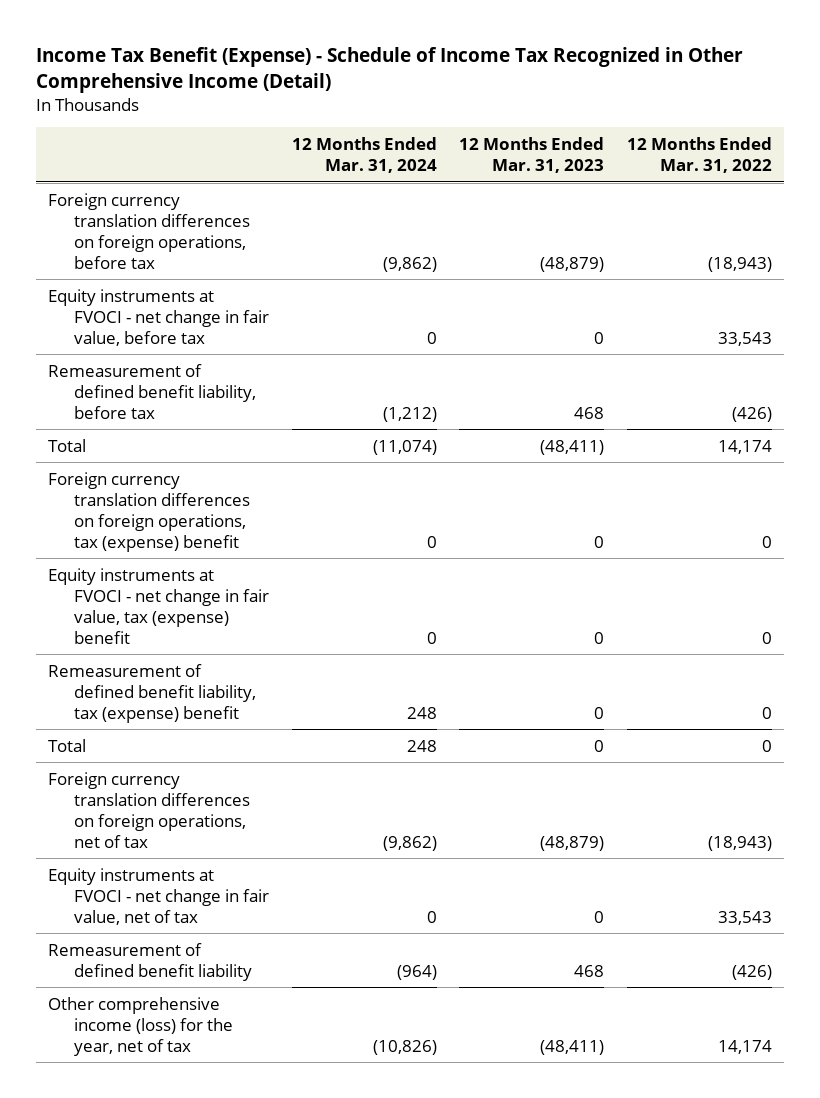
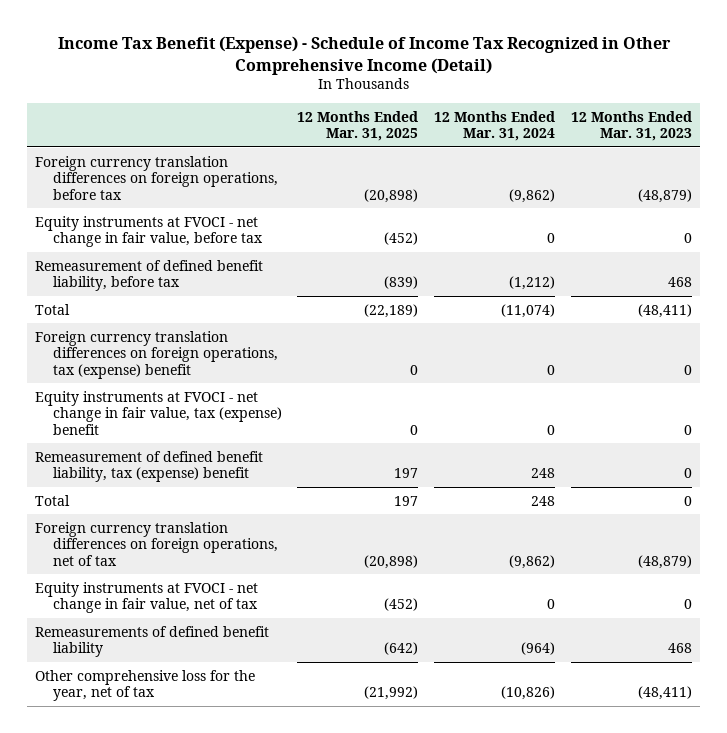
[627,137,773,174] 12 Months Ended Mar. 31, 2022 -> none
none -> [297,110,419,142] 12 Months Ended Mar. 31, 2025
[47,942,252,981] Remeasurement of defined benefit liability -> [35,625,270,658] Remeasurements of defined benefit liability
[47,996,233,1056] Other comprehensive income (loss) for the year, net of tax -> [35,669,256,702] Other comprehensive loss for the year, net of tax

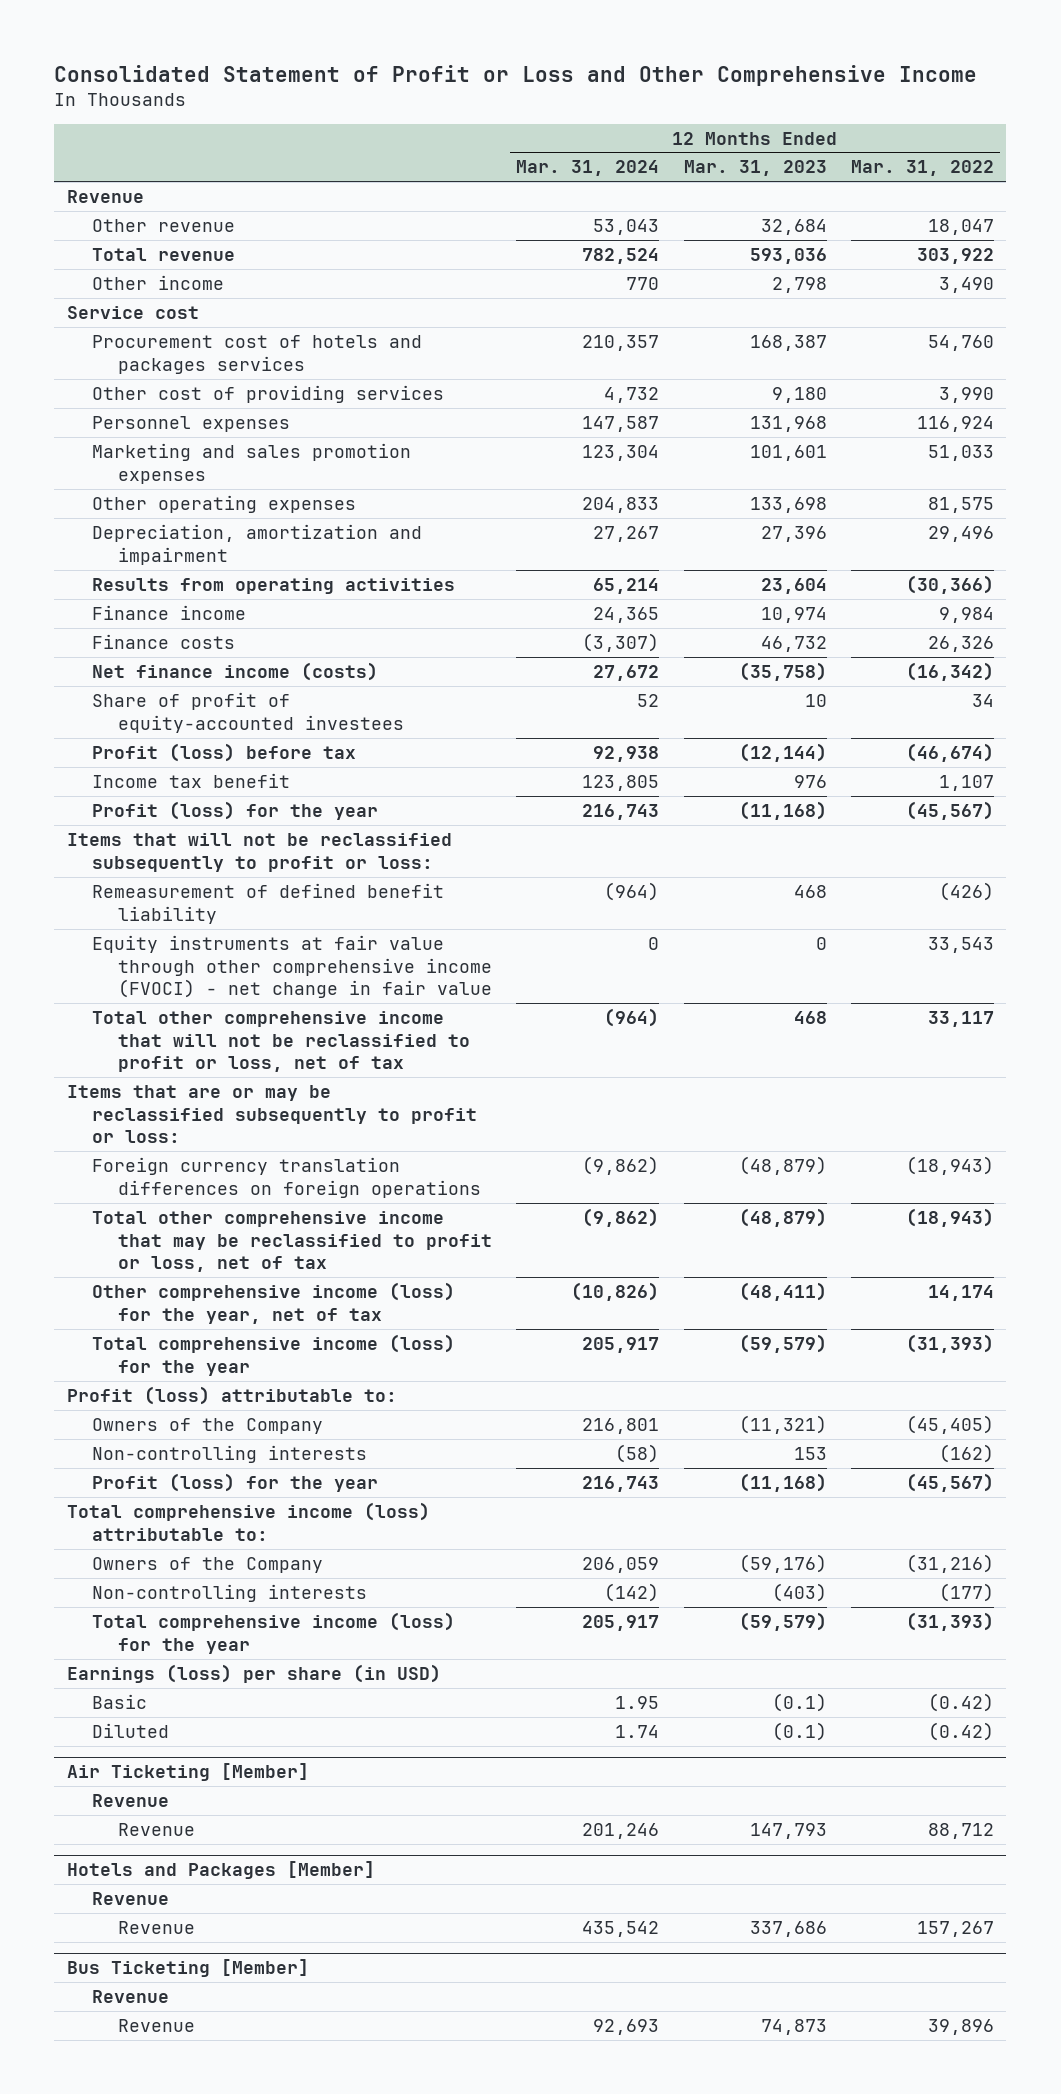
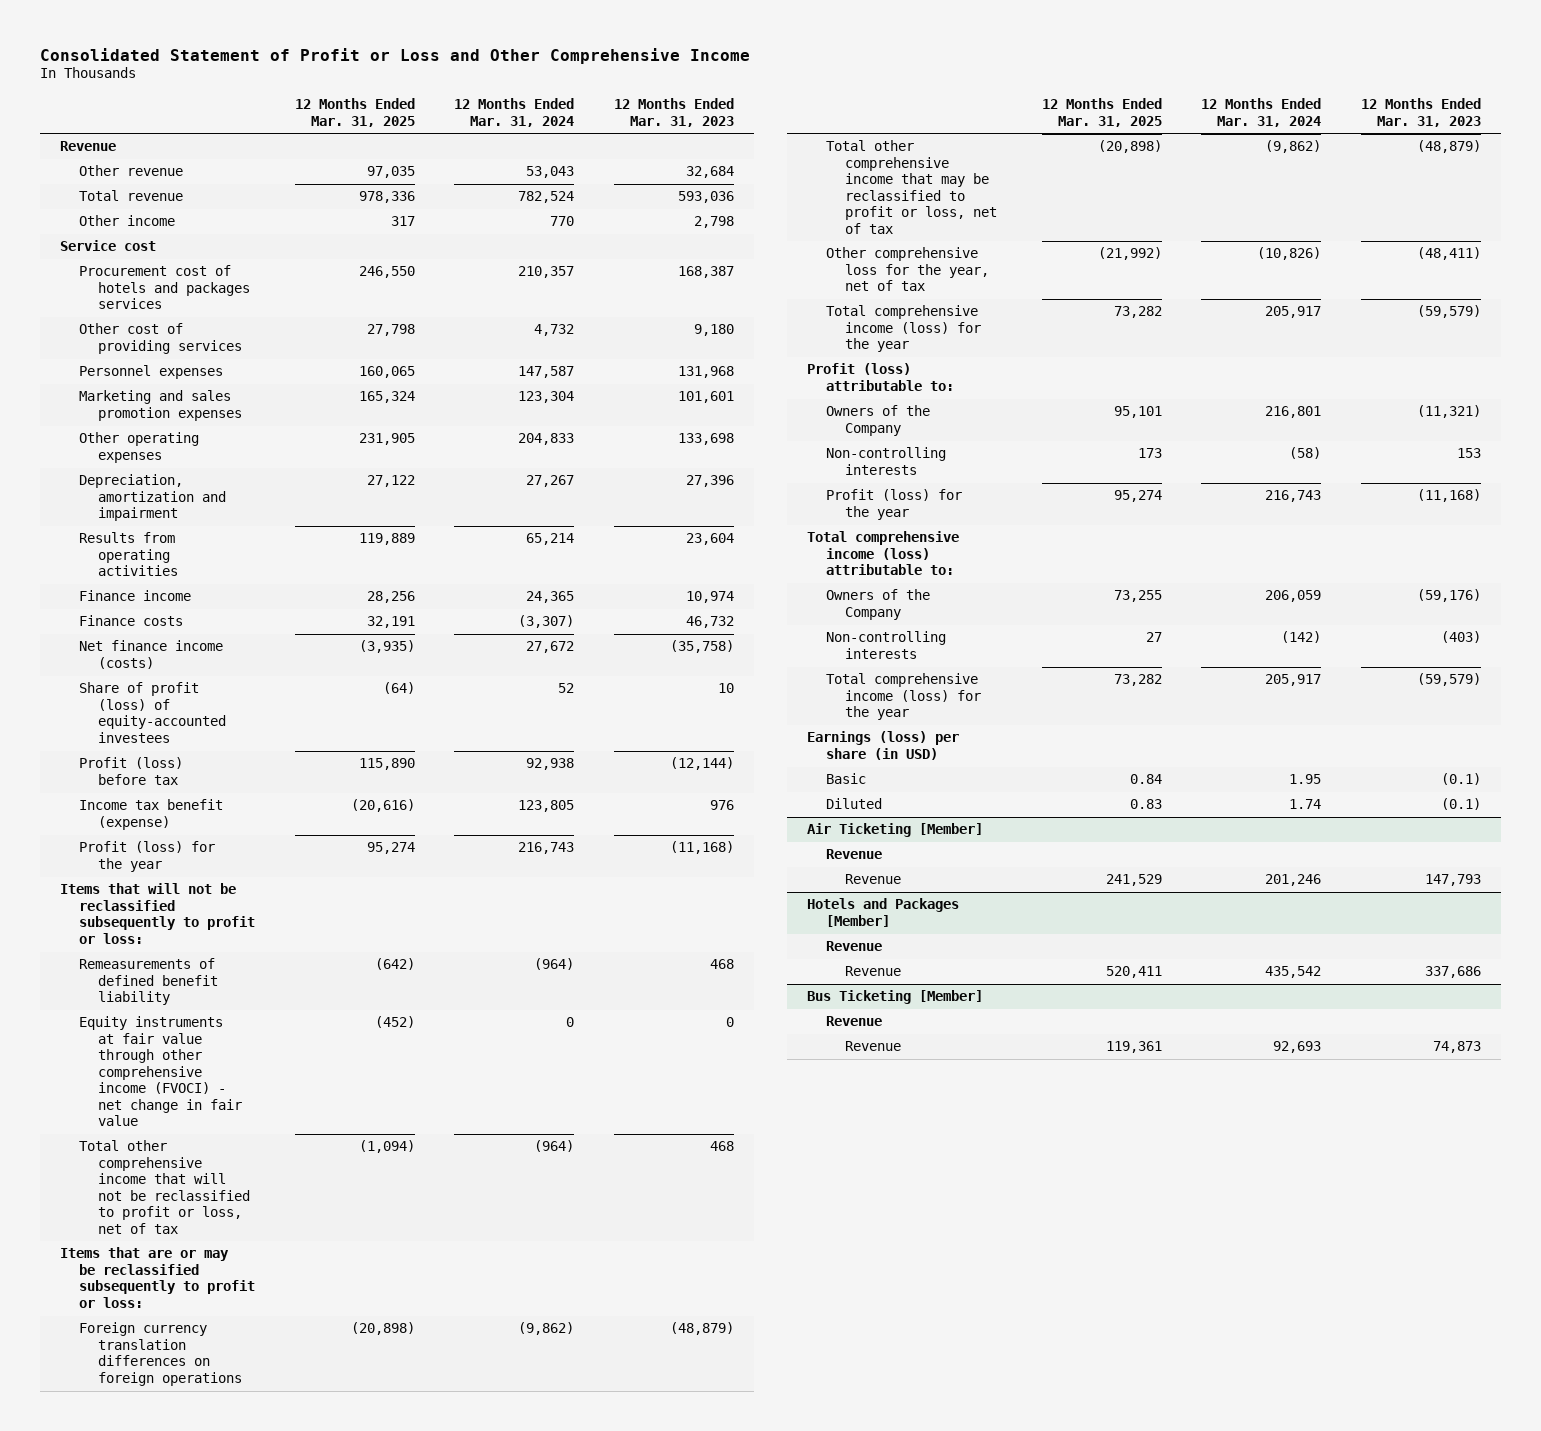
[851,160,995,177] Mar. 31, 2022 -> none
none -> [294,98,415,127] 12 Months Ended Mar. 31, 2025
[92,691,404,733] Share of profit of equity-accounted investees -> [78,682,227,743] Share of profit (loss) of equity-accounted investees
[92,772,291,788] Income tax benefit -> [78,799,223,830] Income tax benefit (expense)
[92,882,445,924] Remeasurement of defined benefit liability -> [78,958,219,1006] Remeasurements of defined benefit liability
[92,1281,456,1324] Other comprehensive income (loss) for the year, net of tax -> [826,247,990,292] Other comprehensive loss for the year, net of tax

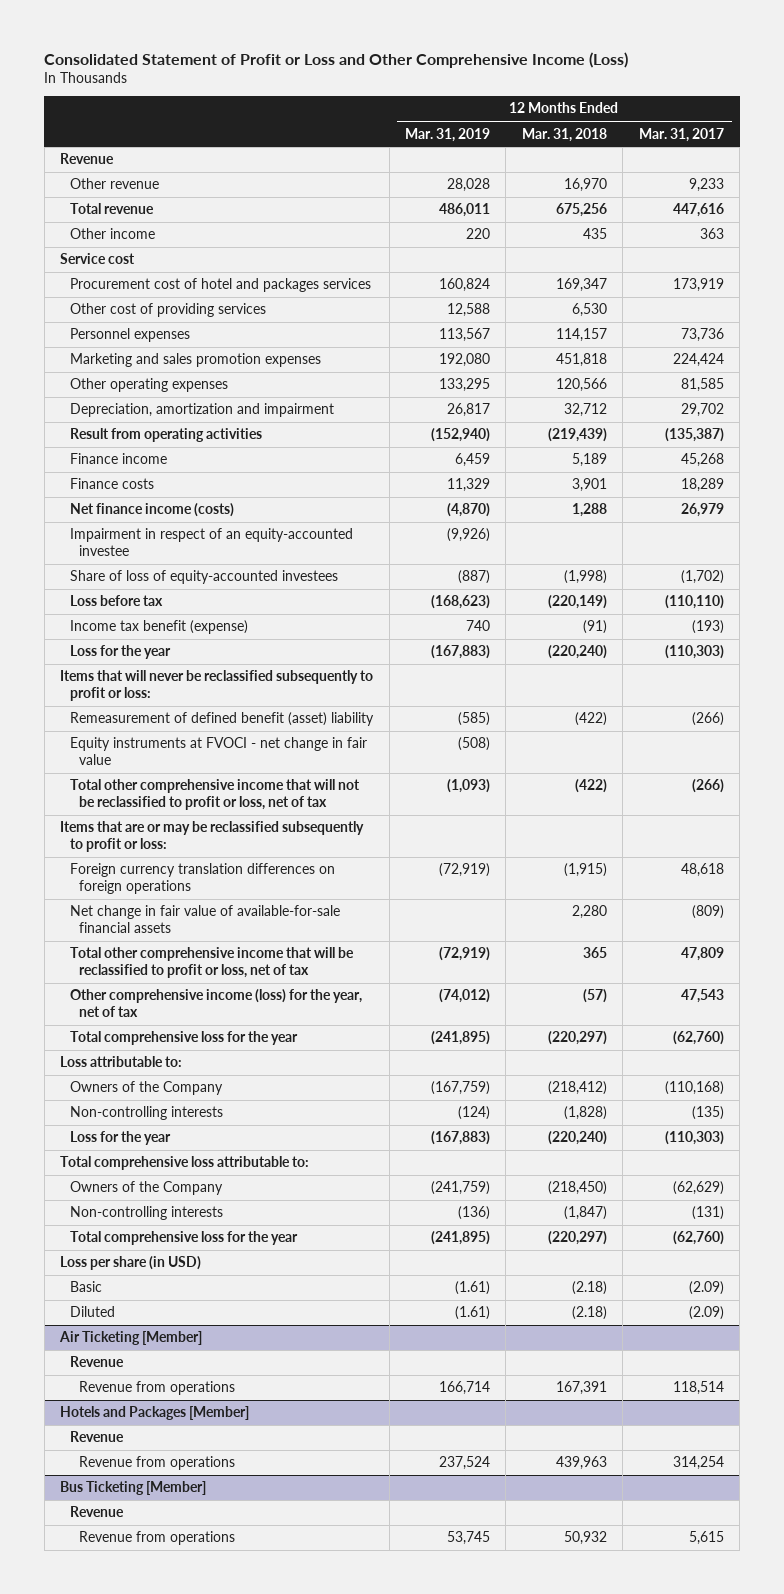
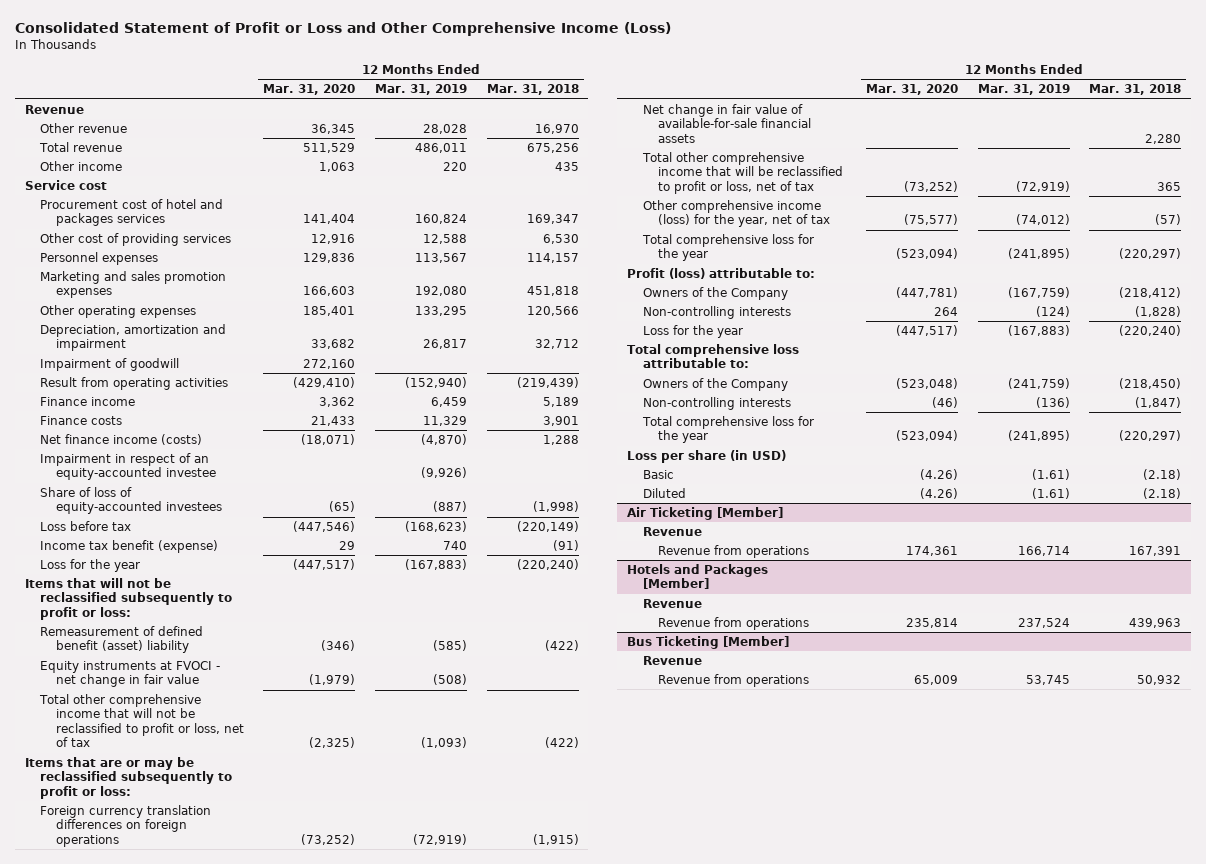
[638,127,724,142] Mar. 31, 2017 -> none
none -> [263,84,356,96] Mar. 31, 2020
none -> [40,357,180,371] Impairment of goodwill
[60,670,374,701] Items that will never be reclassified subsequently to profit or loss: -> [24,577,233,620] Items that will not be reclassified subsequently to profit or loss:
[60,1056,183,1068] Loss attributable to: -> [627,267,816,279] Profit (loss) attributable to:

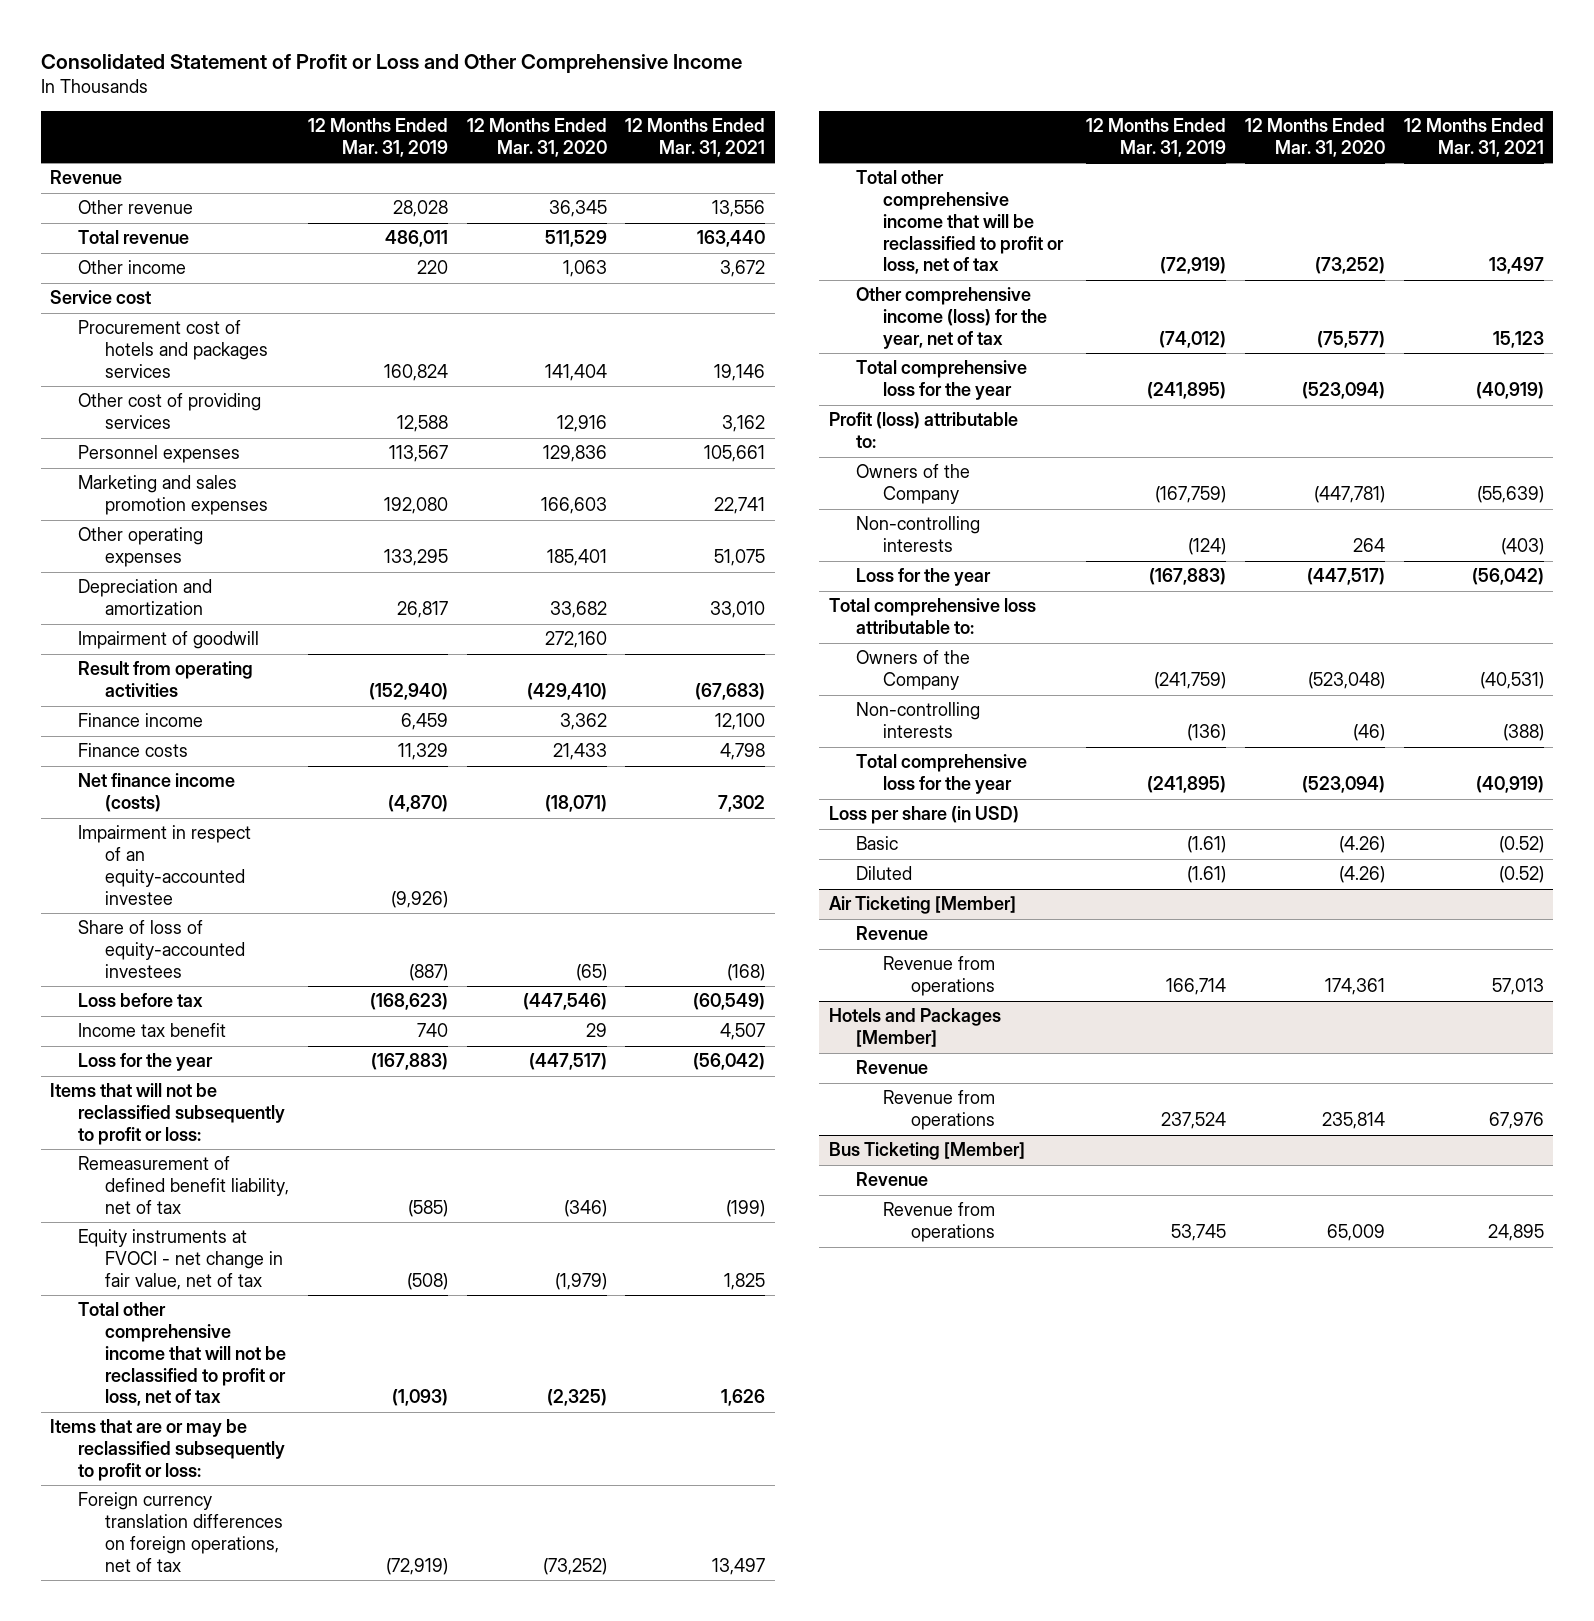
[14,21,671,36] Consolidated Statement of Profit or Loss and Other Comprehensive Income (Loss) -> [41,53,743,73] Consolidated Statement of Profit or Loss and Other Comprehensive Income
[486,84,579,96] Mar. 31, 2018 -> none
none -> [625,118,766,157] 12 Months Ended Mar. 31, 2021
[40,198,224,227] Procurement cost of hotel and packages services -> [77,320,269,378] Procurement cost of hotels and packages services
[40,323,227,352] Depreciation, amortization and impairment -> [77,579,212,616] Depreciation and amortization
[40,539,219,553] Income tax benefit (expense) -> [77,1023,226,1038] Income tax benefit
[40,625,204,654] Remeasurement of defined benefit (asset) liability -> [77,1156,290,1214] Remeasurement of defined benefit liability, net of tax
[40,660,221,688] Equity instruments at FVOCI - net change in fair value -> [77,1229,284,1290] Equity instruments at FVOCI - net change in fair value, net of tax
[642,103,812,143] Net change in fair value of available-for-sale financial assets -> none
[40,804,212,847] Foreign currency translation differences on foreign operations -> [77,1492,284,1572] Foreign currency translation differences on foreign operations, net of tax

